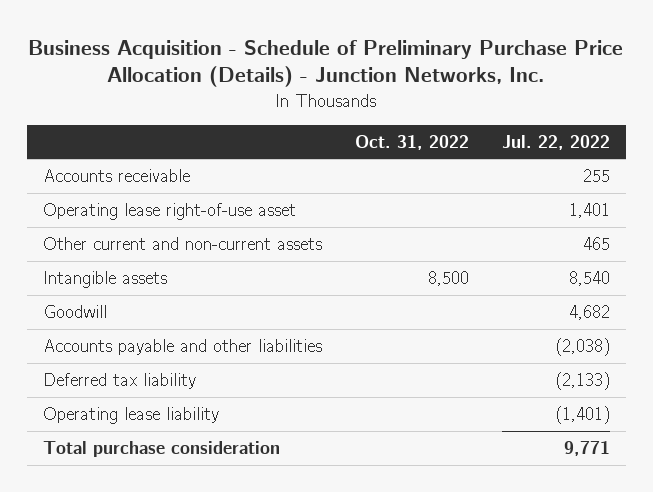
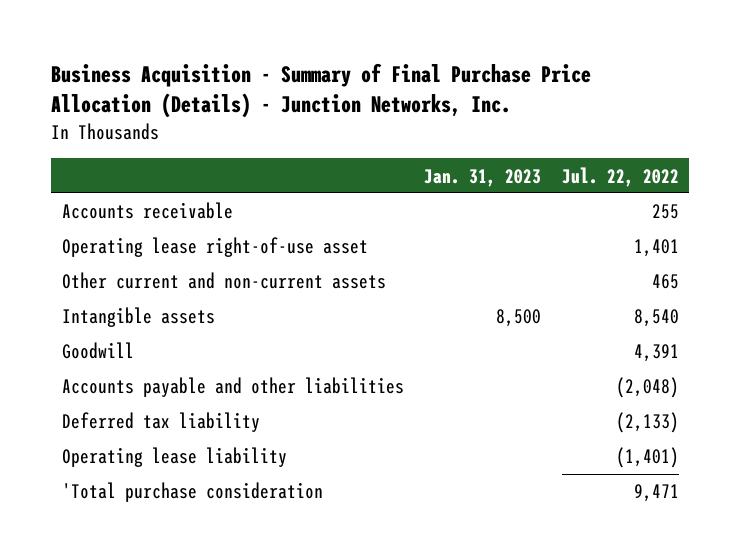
[28,39,624,88] Business Acquisition - Schedule of Preliminary Purchase Price Allocation (Details) - Junction Networks, Inc. -> [51,62,592,119] Business Acquisition - Summary of Final Purchase Price Allocation (Details) - Junction Networks, Inc.
[354,134,469,150] Oct. 31, 2022 -> none
none -> [424,168,542,187] Jan. 31, 2023
[568,305,610,321] 4,682 -> [633,344,679,363] 4,391
[554,338,610,357] (2,038) -> [615,377,679,399] (2,048)
[43,441,281,458] Total purchase consideration -> [61,482,323,503] 'Total purchase consideration
[563,441,610,457] 9,771 -> [633,484,679,503] 9,471

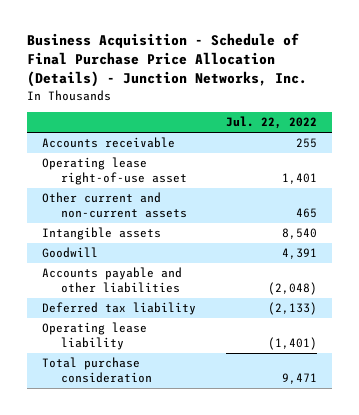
[51,62,592,119] Business Acquisition - Summary of Final Purchase Price Allocation (Details) - Junction Networks, Inc. -> [26,33,307,88] Business Acquisition - Schedule of Final Purchase Price Allocation (Details) - Junction Networks, Inc.
[424,168,542,187] Jan. 31, 2023 -> none
[61,482,323,503] 'Total purchase consideration -> [41,357,152,383] Total purchase consideration

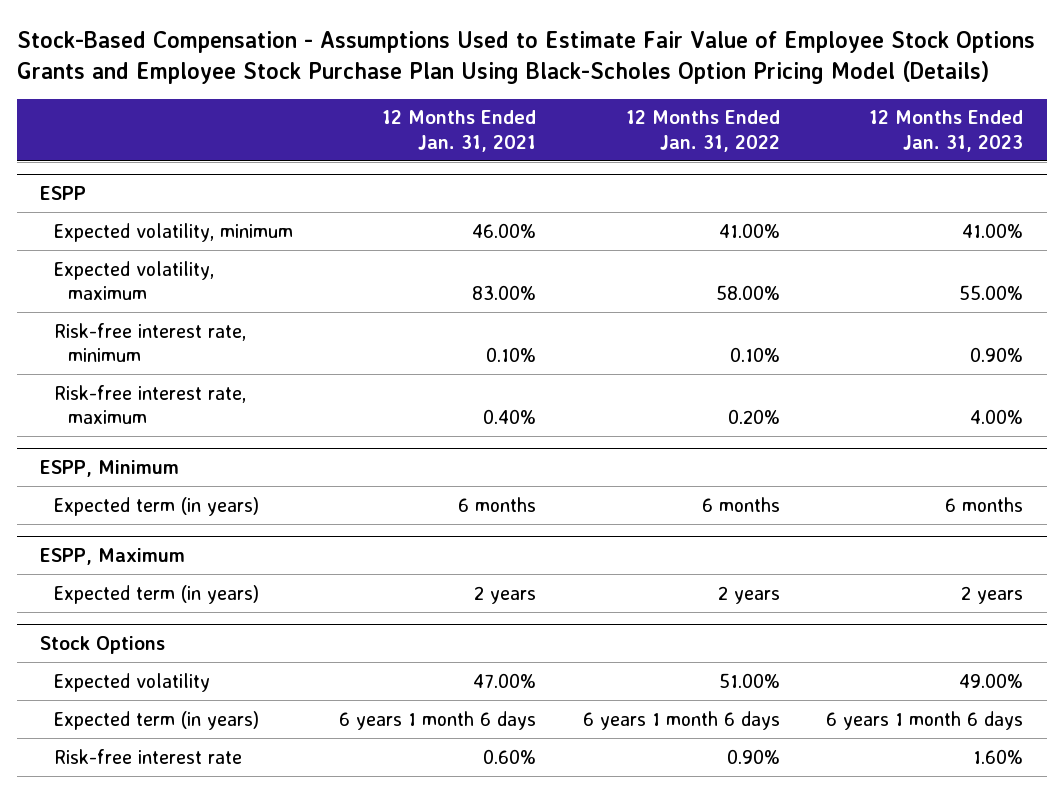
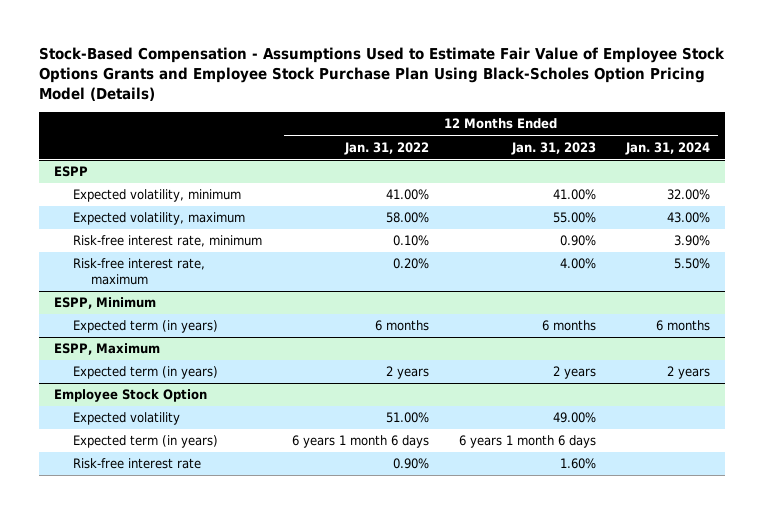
[382,110,537,152] 12 Months Ended Jan. 31, 2021 -> none
none -> [625,141,711,155] Jan. 31, 2024
[39,635,165,654] Stock Options -> [53,389,207,403] Employee Stock Option

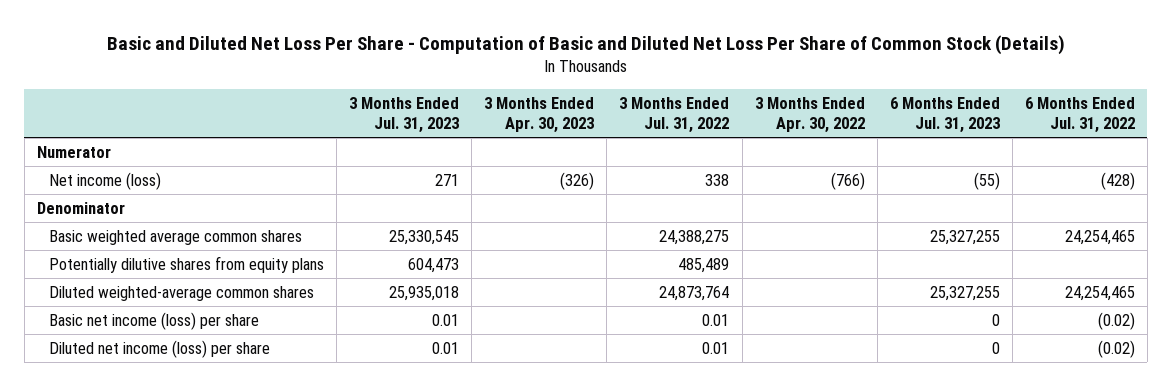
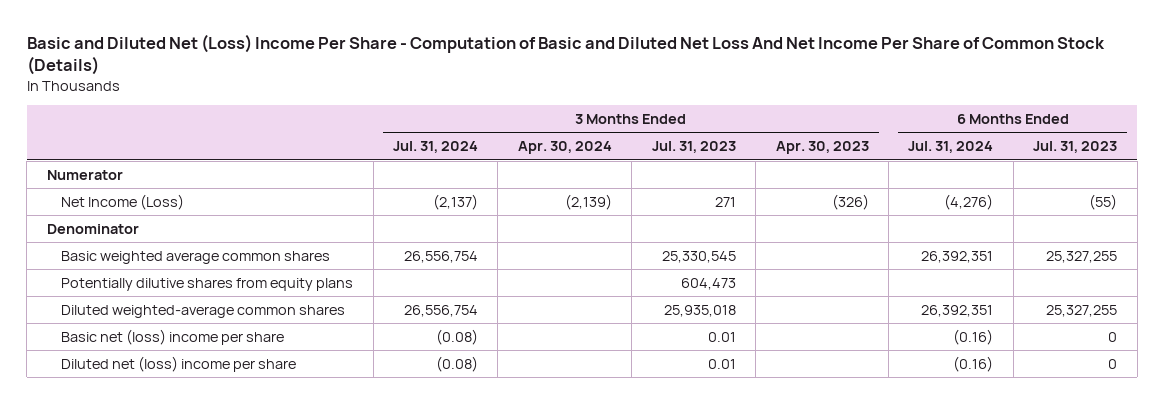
[106,34,1065,55] Basic and Diluted Net Loss Per Share - Computation of Basic and Diluted Net Loss Per Share of Common Stock (Details) -> [26,34,1105,76] Basic and Diluted Net (Loss) Income Per Share - Computation of Basic and Diluted Net Loss And Net Income Per Share of Common Stock (Details)
[619,96,730,133] 3 Months Ended Jul. 31, 2022 -> none
[754,96,865,133] 3 Months Ended Apr. 30, 2022 -> none
[1024,96,1135,133] 6 Months Ended Jul. 31, 2022 -> none
none -> [393,141,479,154] Jul. 31, 2024
none -> [517,141,612,155] Apr. 30, 2024
none -> [908,141,994,154] Jul. 31, 2024
[49,172,162,191] Net income (loss) -> [61,193,185,210] Net Income (Loss)
[49,312,260,331] Basic net income (loss) per share -> [61,328,285,345] Basic net (loss) income per share
[49,340,271,359] Diluted net income (loss) per share -> [61,355,297,372] Diluted net (loss) income per share

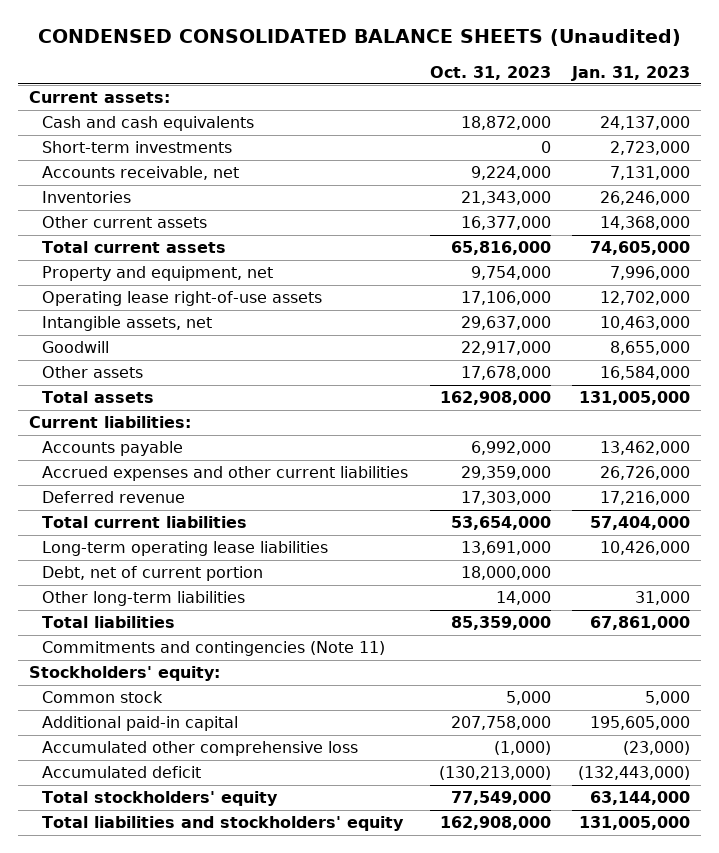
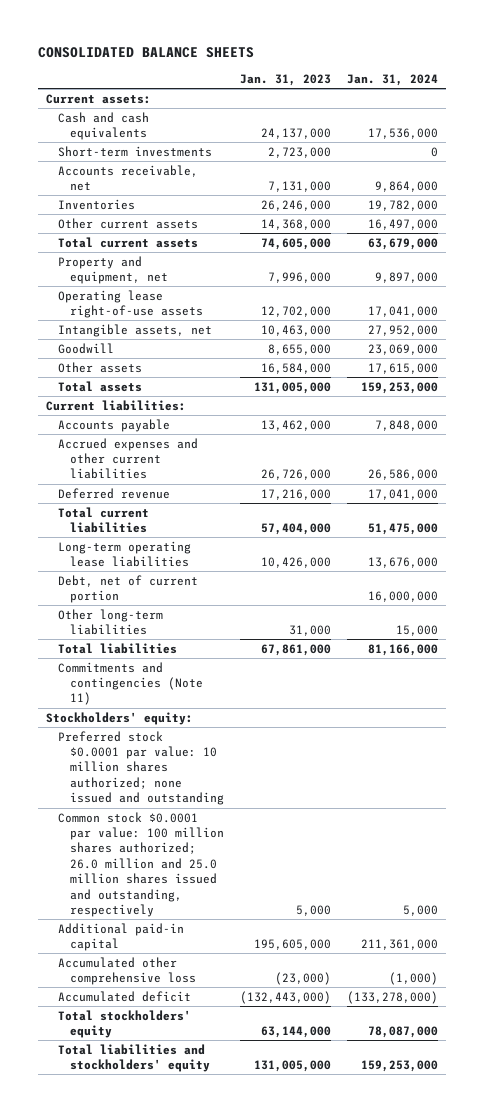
[38,29,682,47] CONDENSED CONSOLIDATED BALANCE SHEETS (Unaudited) -> [38,47,255,59] CONSOLIDATED BALANCE SHEETS
[429,65,551,80] Oct. 31, 2023 -> none
none -> [347,73,439,86] Jan. 31, 2024
none -> [58,730,225,806] Preferred stock $0.0001 par value: 10 million shares authorized; none issued and outstanding
[42,691,164,704] Common stock -> [58,811,225,917] Common stock $0.0001 par value: 100 million shares authorized; 26.0 million and 25.0 million shares issued and outstanding, respectively

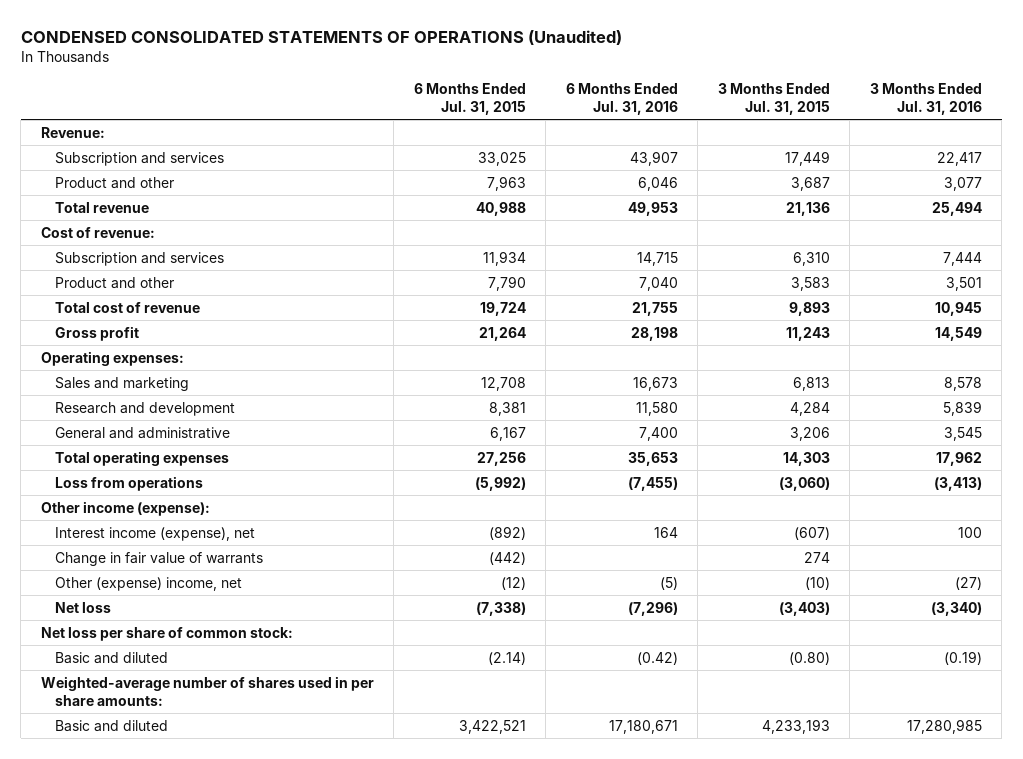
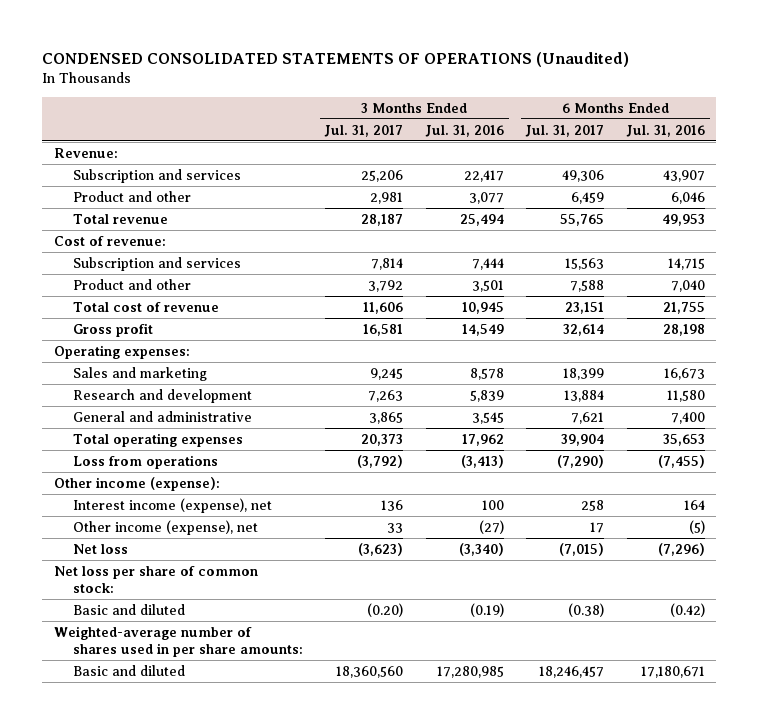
[413,82,526,115] 6 Months Ended Jul. 31, 2015 -> none
[717,82,830,115] 3 Months Ended Jul. 31, 2015 -> none
none -> [324,124,404,137] Jul. 31, 2017
none -> [525,124,605,137] Jul. 31, 2017
[55,551,264,566] Change in fair value of warrants -> none
[55,576,243,591] Other (expense) income, net -> [72,519,258,535] Other income (expense), net

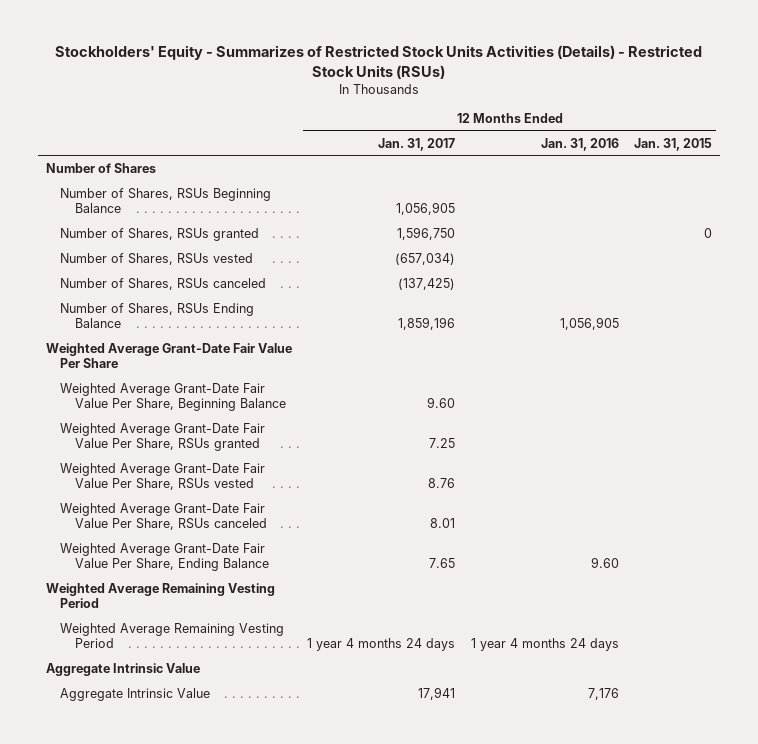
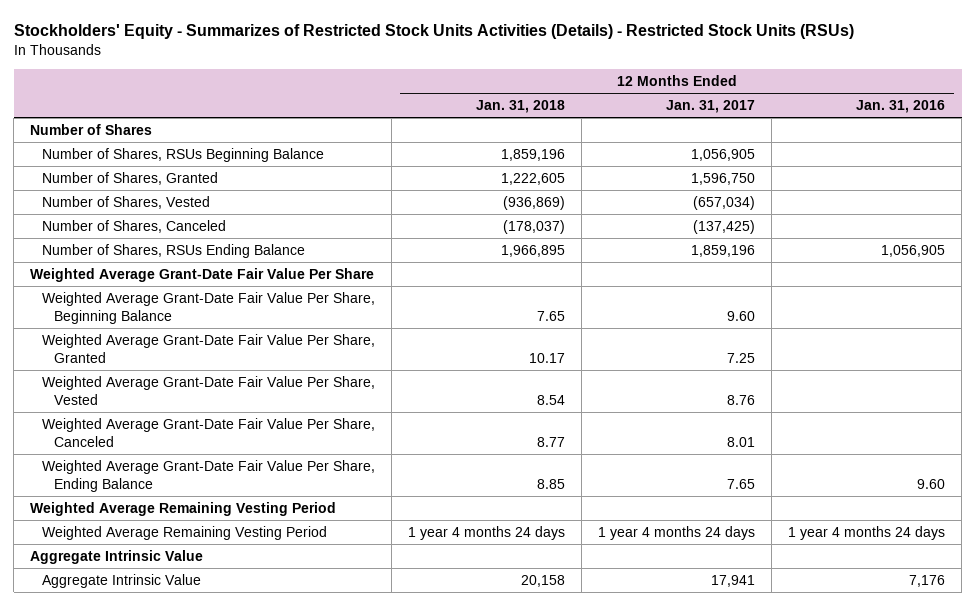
[634,137,713,151] Jan. 31, 2015 -> none
none -> [476,100,566,114] Jan. 31, 2018
[60,227,260,241] Number of Shares, RSUs granted -> [42,171,219,185] Number of Shares, Granted
[60,252,254,265] Number of Shares, RSUs vested -> [42,195,211,209] Number of Shares, Vested
[60,277,267,290] Number of Shares, RSUs canceled -> [42,219,227,233] Number of Shares, Canceled
[60,422,266,452] Weighted Average Grant-Date Fair Value Per Share, RSUs granted -> [42,333,376,364] Weighted Average Grant-Date Fair Value Per Share, Granted
[60,462,266,491] Weighted Average Grant-Date Fair Value Per Share, RSUs vested -> [42,375,376,406] Weighted Average Grant-Date Fair Value Per Share, Vested
[60,502,268,531] Weighted Average Grant-Date Fair Value Per Share, RSUs canceled -> [42,417,376,448] Weighted Average Grant-Date Fair Value Per Share, Canceled

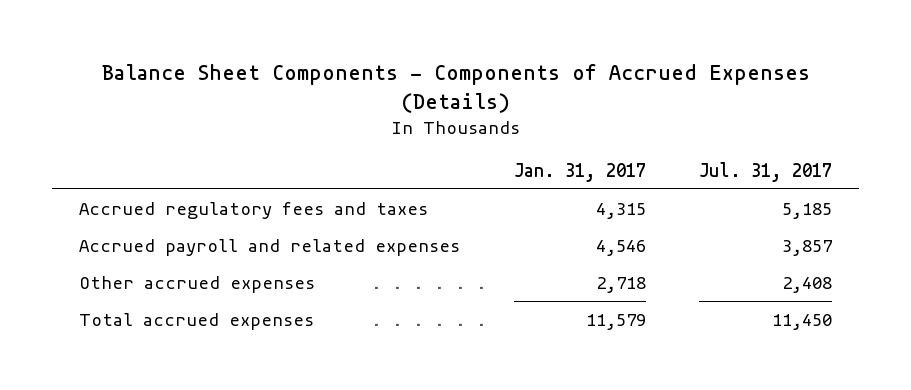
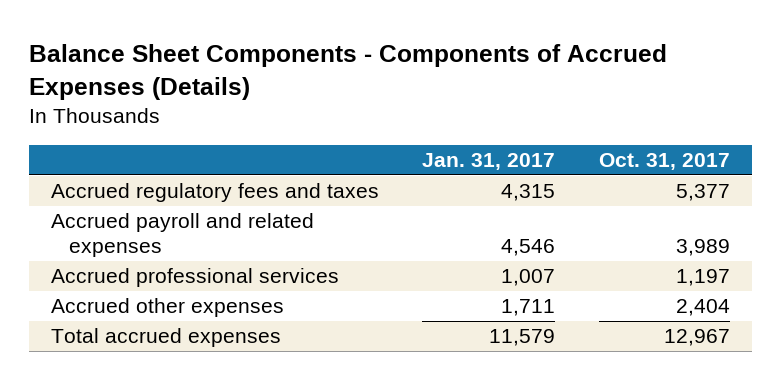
[699,161,833,182] Jul. 31, 2017 -> none
none -> [599,152,731,170] Oct. 31, 2017
none -> [50,268,339,288] Accrued professional services
[78,275,315,293] Other accrued expenses -> [50,298,284,318] Accrued other expenses
[595,276,646,293] 2,718 -> [501,299,556,317] 1,711

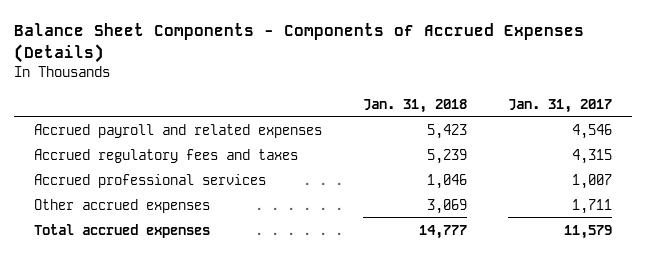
[599,152,731,170] Oct. 31, 2017 -> none
none -> [363,98,468,113] Jan. 31, 2018
[50,183,379,203] Accrued regulatory fees and taxes -> [34,148,299,163] Accrued regulatory fees and taxes
[50,298,284,318] Accrued other expenses -> [34,198,211,213] Other accrued expenses

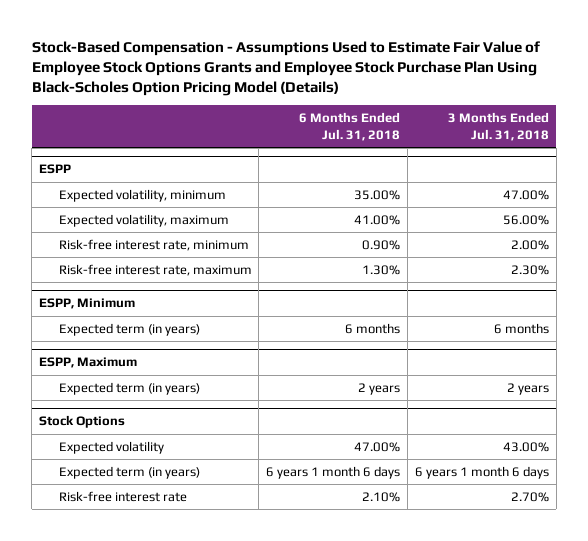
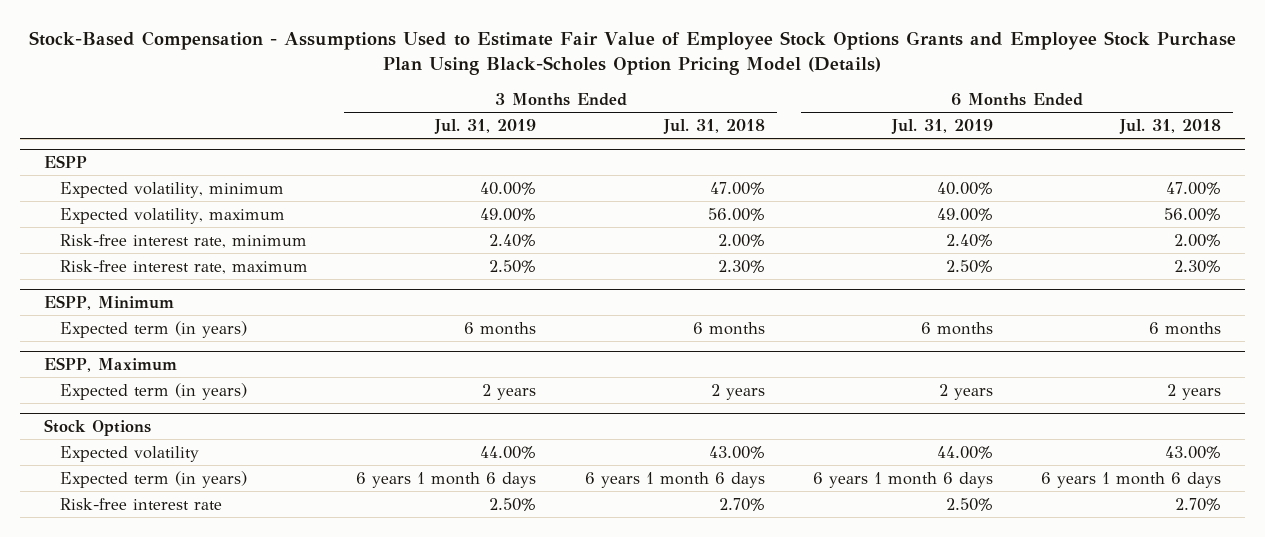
none -> [434,118,537,134] Jul. 31, 2019
none -> [890,118,993,134] Jul. 31, 2019
[354,189,401,200] 35.00% -> [1166,181,1222,195] 47.00%
[354,214,401,225] 41.00% -> [1164,207,1222,221] 56.00%
[362,239,401,250] 0.90% -> [1174,233,1222,247] 2.00%
[362,264,401,275] 1.30% -> [1174,259,1222,273] 2.30%
[354,441,401,452] 47.00% -> [1165,445,1222,459] 43.00%
[362,491,401,502] 2.10% -> [1175,497,1222,511] 2.70%

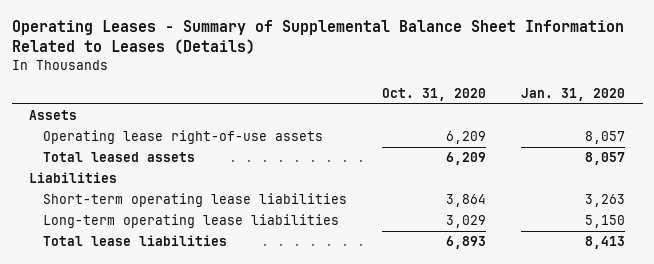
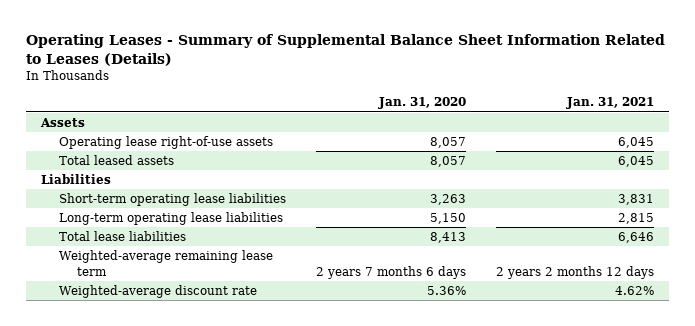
[382,88,487,102] Oct. 31, 2020 -> none
none -> [565,97,654,110] Jan. 31, 2021
none -> [59,250,274,276] Weighted-average remaining lease term
none -> [59,285,258,299] Weighted-average discount rate

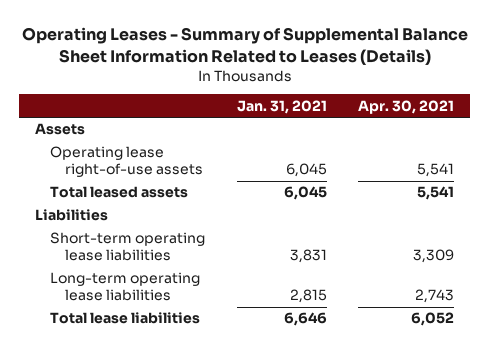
[377,97,466,110] Jan. 31, 2020 -> none
none -> [358,99,455,114] Apr. 30, 2021
[59,250,274,276] Weighted-average remaining lease term -> none
[59,285,258,299] Weighted-average discount rate -> none

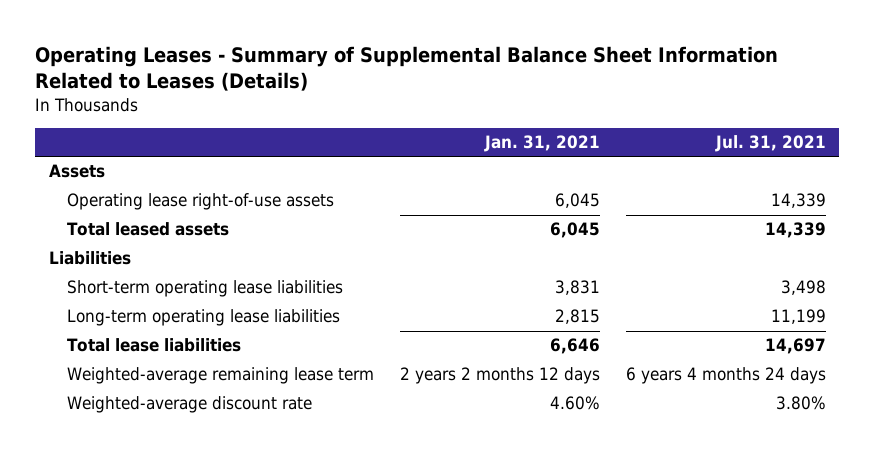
[358,99,455,114] Apr. 30, 2021 -> none
none -> [714,135,826,153] Jul. 31, 2021
none -> [66,367,374,385] Weighted-average remaining lease term
none -> [66,396,312,414] Weighted-average discount rate

